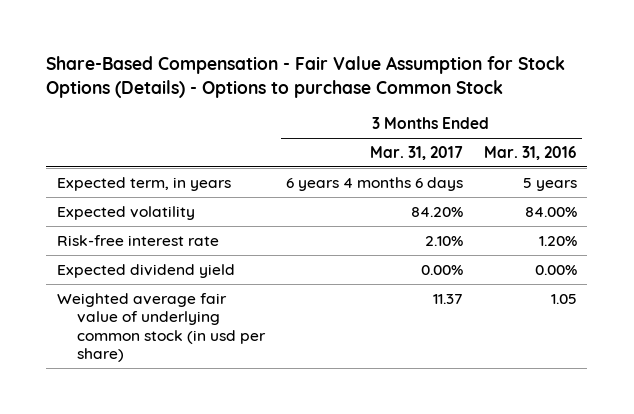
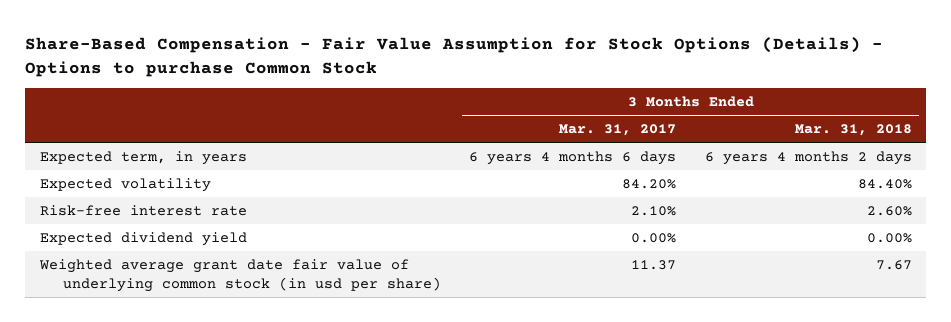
[483,145,577,160] Mar. 31, 2016 -> none
none -> [794,124,912,137] Mar. 31, 2018
[56,292,266,362] Weighted average fair value of underlying common stock (in usd per share) -> [38,259,442,292] Weighted average grant date fair value of underlying common stock (in usd per share)

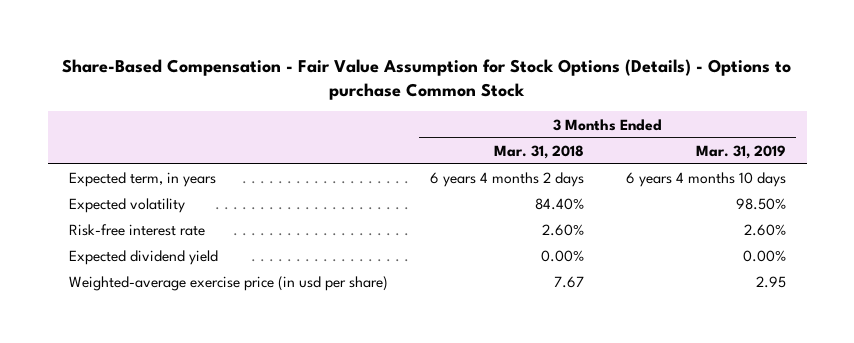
[559,124,677,137] Mar. 31, 2017 -> none
none -> [695,144,786,159] Mar. 31, 2019
[38,259,442,292] Weighted average grant date fair value of underlying common stock (in usd per share) -> [68,276,388,292] Weighted-average exercise price (in usd per share)

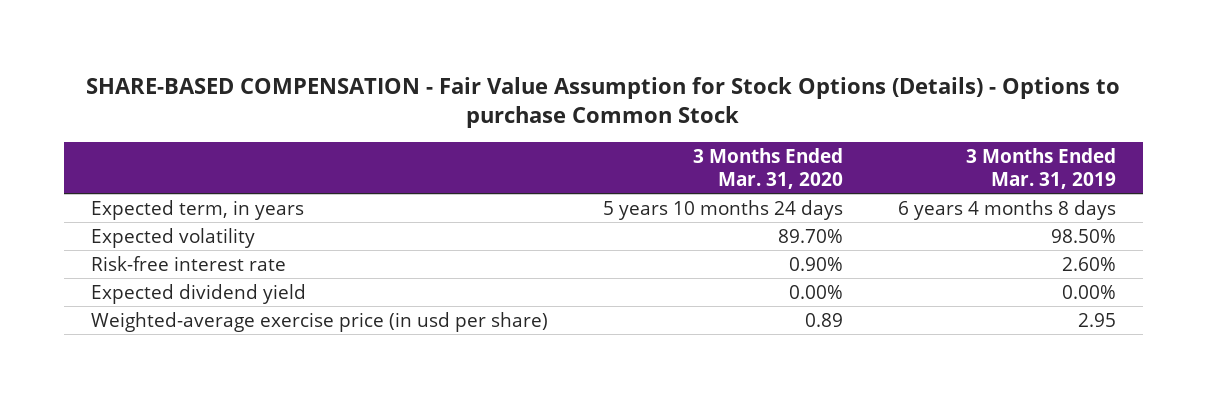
[62,58,792,100] Share-Based Compensation - Fair Value Assumption for Stock Options (Details) - Options to purchase Common Stock -> [86,76,1121,129] SHARE-BASED COMPENSATION - Fair Value Assumption for Stock Options (Details) - Options to purchase Common Stock
[493,144,584,159] Mar. 31, 2018 -> none
none -> [692,148,843,189] 3 Months Ended Mar. 31, 2020
[625,172,786,188] 6 years 4 months 10 days -> [897,199,1116,220] 6 years 4 months 8 days

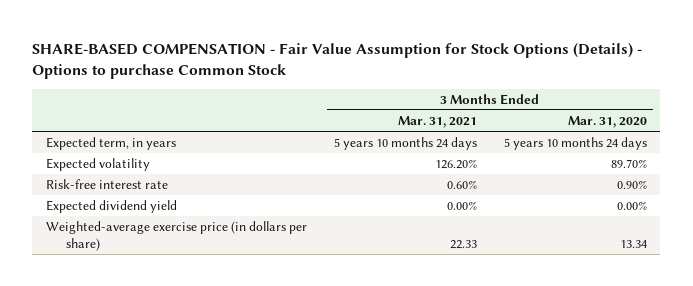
[965,148,1116,189] 3 Months Ended Mar. 31, 2019 -> none
none -> [397,115,477,128] Mar. 31, 2021
[91,311,549,332] Weighted-average exercise price (in usd per share) -> [45,221,307,251] Weighted-average exercise price (in dollars per share)
[804,312,843,327] 0.89 -> [619,239,647,248] 13.34

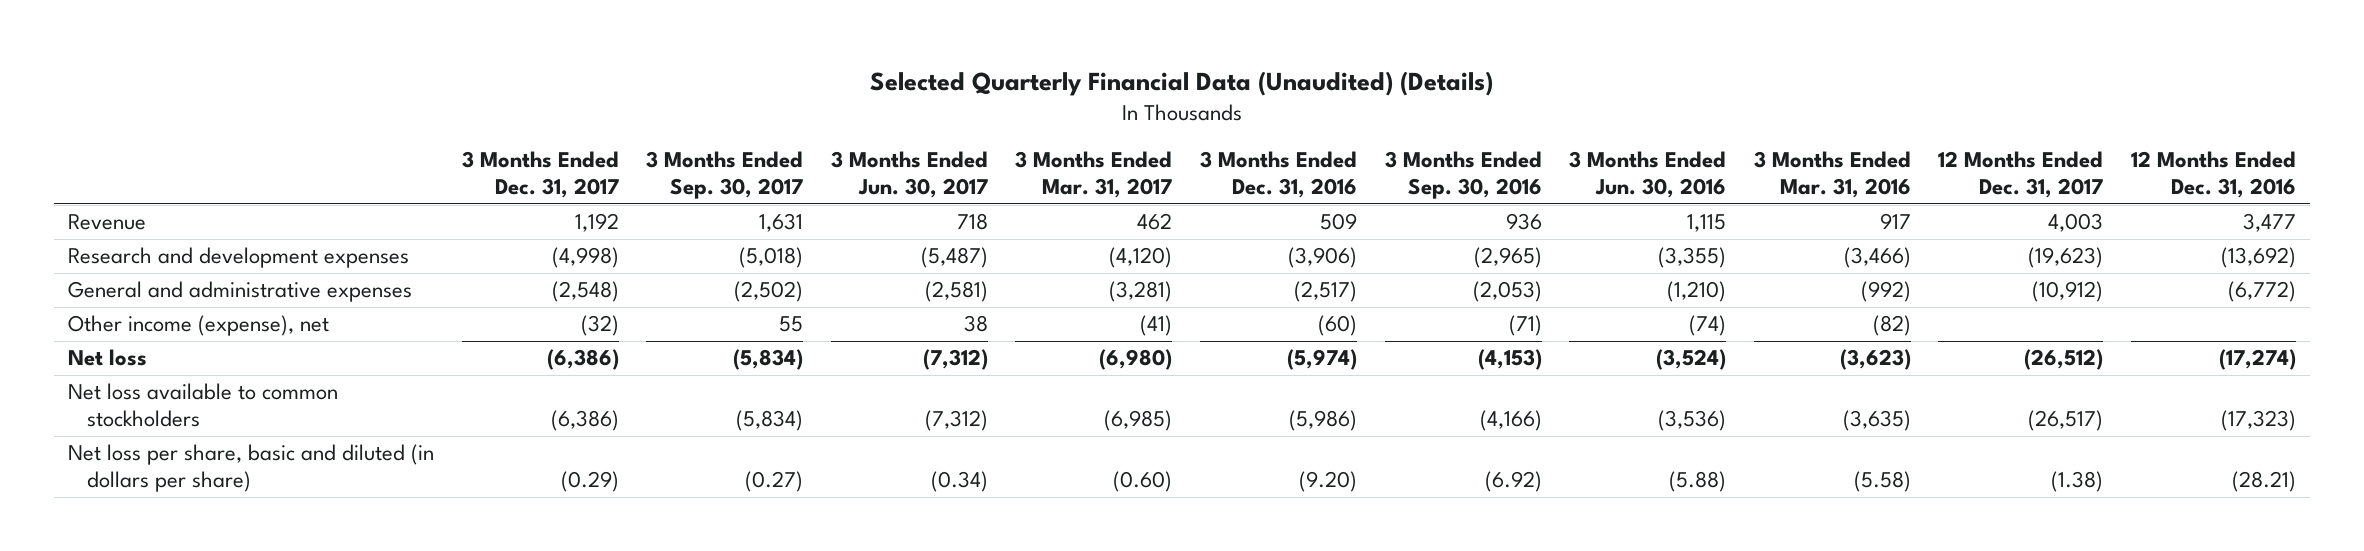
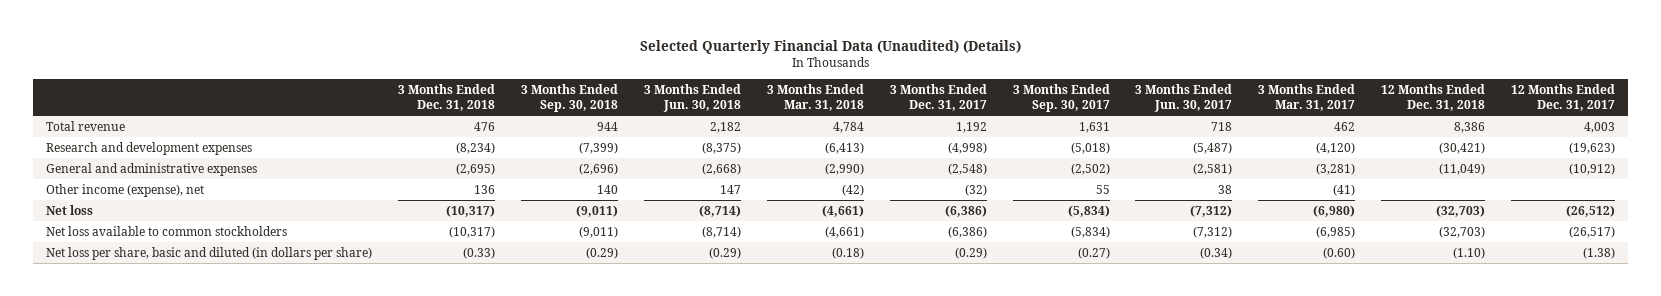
[1200,151,1358,199] 3 Months Ended Dec. 31, 2016 -> none
[1384,151,1542,200] 3 Months Ended Sep. 30, 2016 -> none
[1569,151,1727,199] 3 Months Ended Jun. 30, 2016 -> none
[1753,151,1911,199] 3 Months Ended Mar. 31, 2016 -> none
[2130,151,2296,199] 12 Months Ended Dec. 31, 2016 -> none
none -> [397,83,495,111] 3 Months Ended Dec. 31, 2018
none -> [520,83,618,112] 3 Months Ended Sep. 30, 2018
none -> [643,83,741,112] 3 Months Ended Jun. 30, 2018
none -> [766,83,864,111] 3 Months Ended Mar. 31, 2018
none -> [1381,83,1486,111] 12 Months Ended Dec. 31, 2018
[68,214,147,231] Revenue -> [45,120,125,131] Total revenue

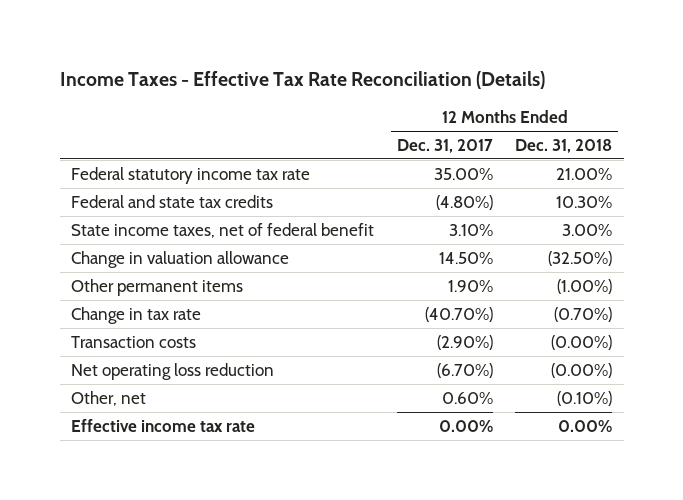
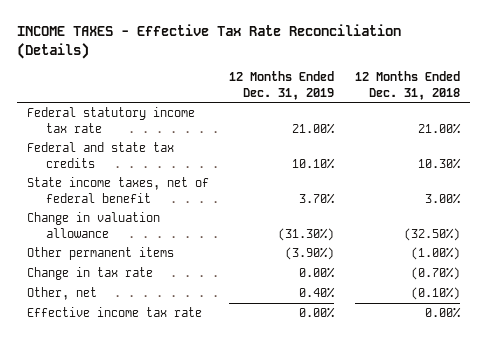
[59,71,545,90] Income Taxes - Effective Tax Rate Reconciliation (Details) -> [16,23,401,59] INCOME TAXES - Effective Tax Rate Reconciliation (Details)
[396,139,493,154] Dec. 31, 2017 -> none
none -> [229,71,335,100] 12 Months Ended Dec. 31, 2019
[71,335,197,348] Transaction costs -> none
[71,362,275,380] Net operating loss reduction -> none

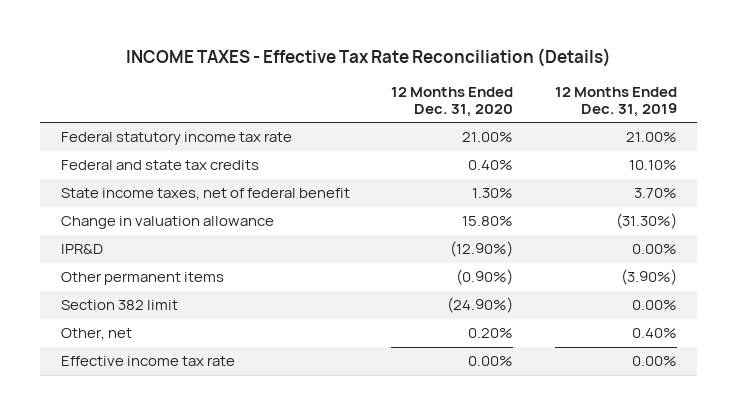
[354,71,460,100] 12 Months Ended Dec. 31, 2018 -> none
none -> [391,86,514,118] 12 Months Ended Dec. 31, 2020
none -> [60,244,103,255] IPR&D
[27,267,154,281] Change in tax rate -> none
none -> [60,300,178,311] Section 382 limit

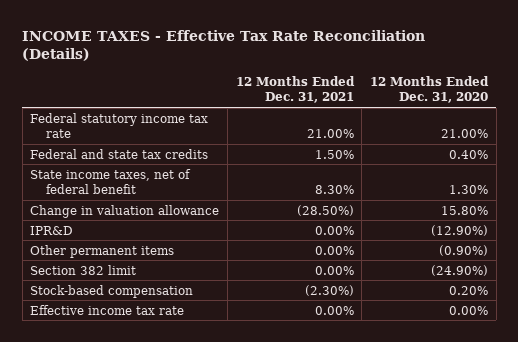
[554,86,677,118] 12 Months Ended Dec. 31, 2019 -> none
none -> [235,75,355,104] 12 Months Ended Dec. 31, 2021
[60,328,132,341] Other, net -> none
none -> [30,284,194,298] Stock-based compensation

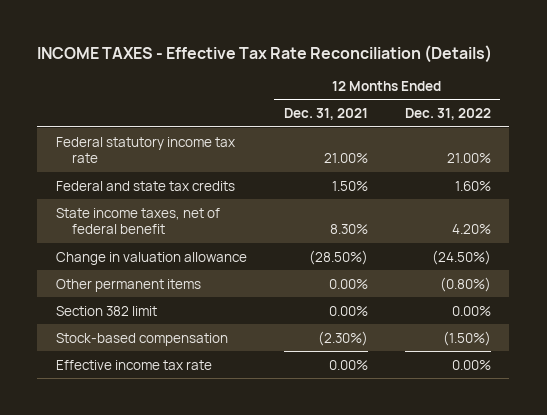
[369,75,489,104] 12 Months Ended Dec. 31, 2020 -> none
none -> [404,108,491,121] Dec. 31, 2022
[30,225,74,235] IPR&D -> none

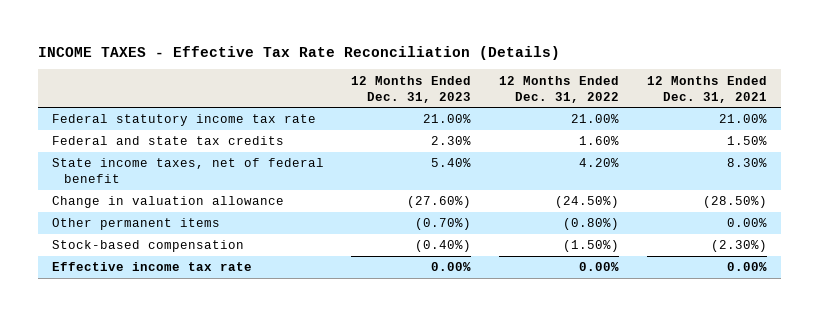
none -> [351,75,472,103] 12 Months Ended Dec. 31, 2023
[55,305,157,316] Section 382 limit -> none

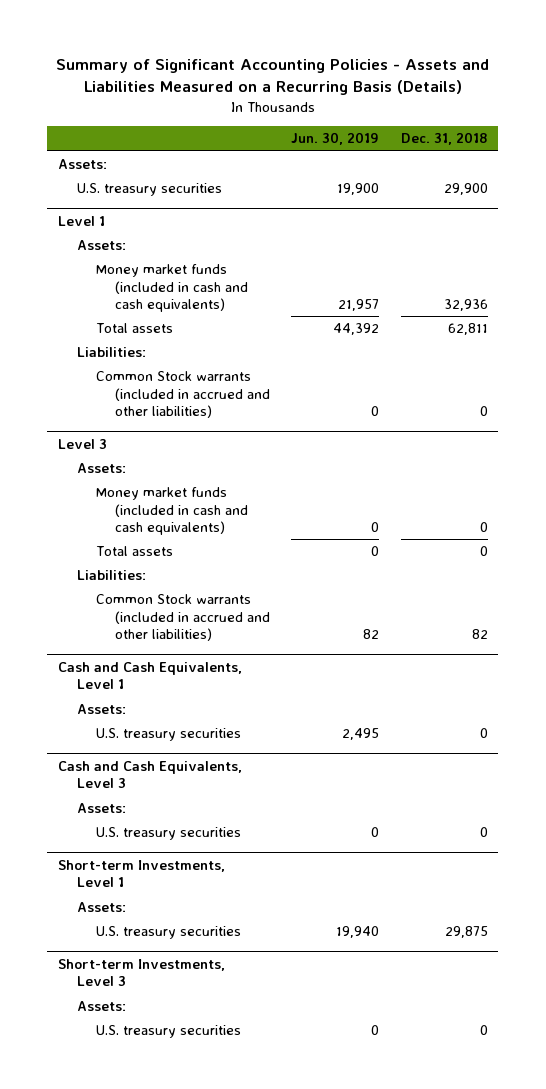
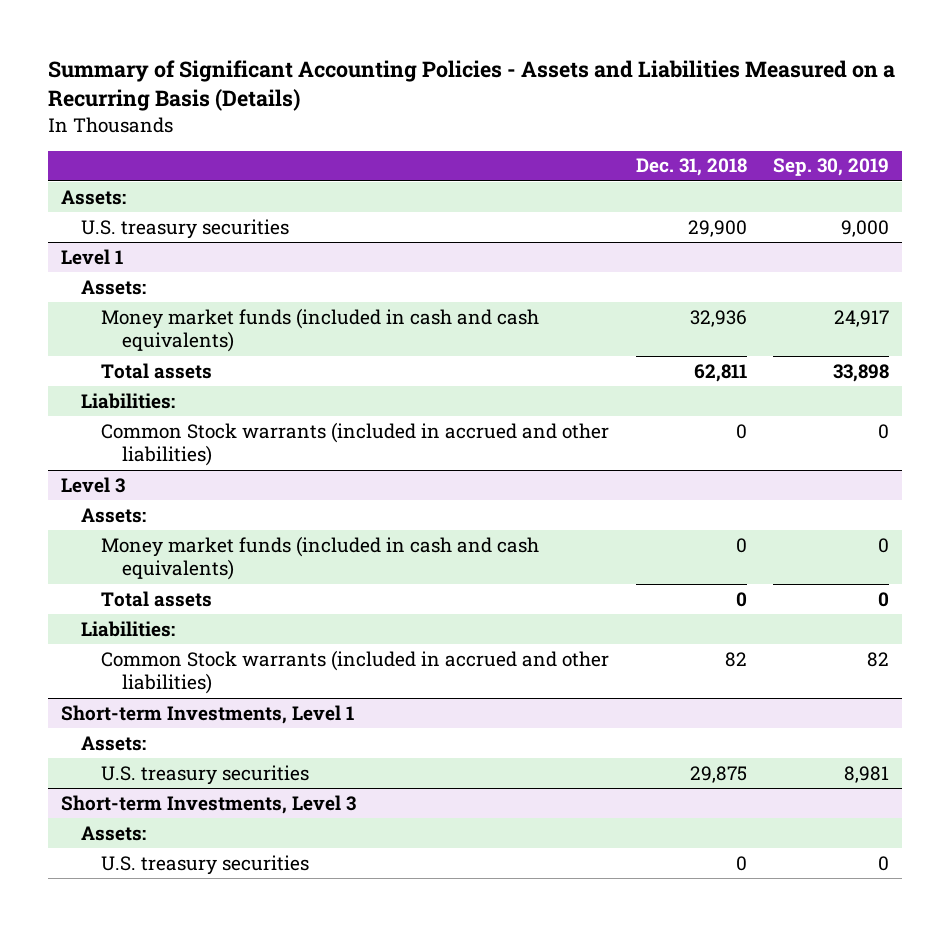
[291,132,380,146] Jun. 30, 2019 -> none
none -> [772,158,889,177] Sep. 30, 2019
[58,661,243,690] Cash and Cash Equivalents, Level 1 -> none
[77,704,127,715] Assets: -> none
[95,728,241,742] U.S. treasury securities -> none
[58,760,243,789] Cash and Cash Equivalents, Level 3 -> none
[77,803,127,814] Assets: -> none
[95,827,241,841] U.S. treasury securities -> none

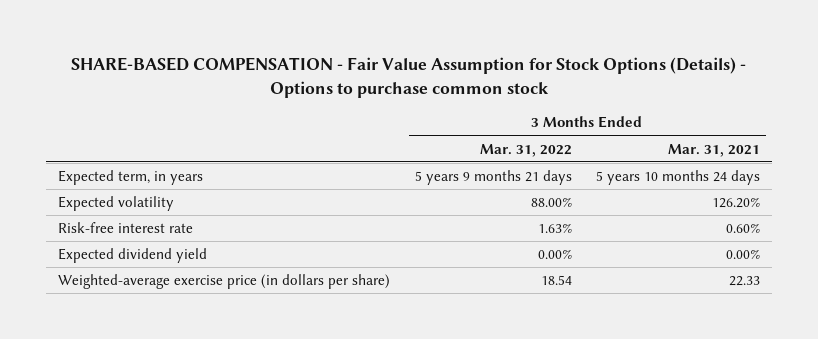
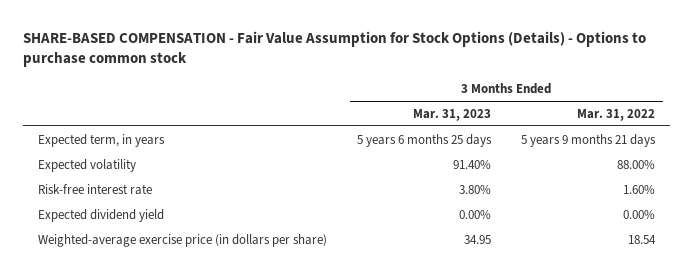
[667,143,760,157] Mar. 31, 2021 -> none
none -> [413,108,492,121] Mar. 31, 2023
[537,223,572,234] 1.63% -> [623,184,656,194] 1.60%

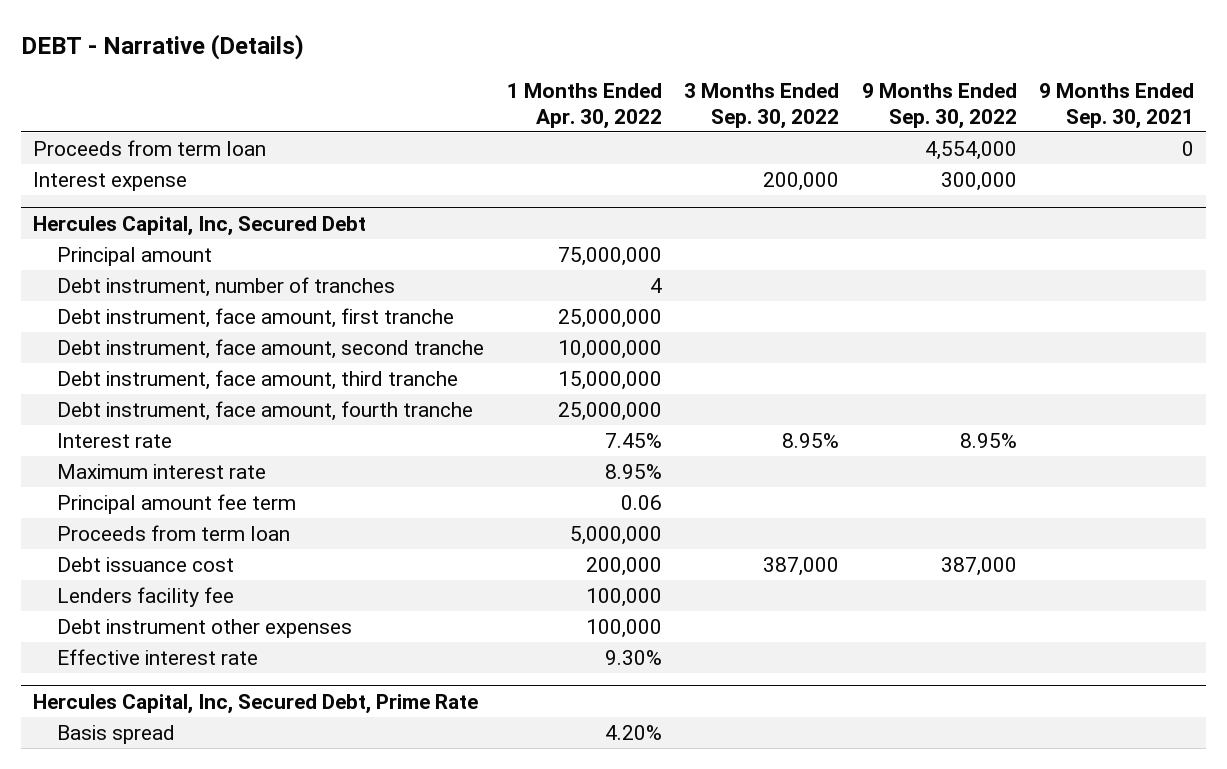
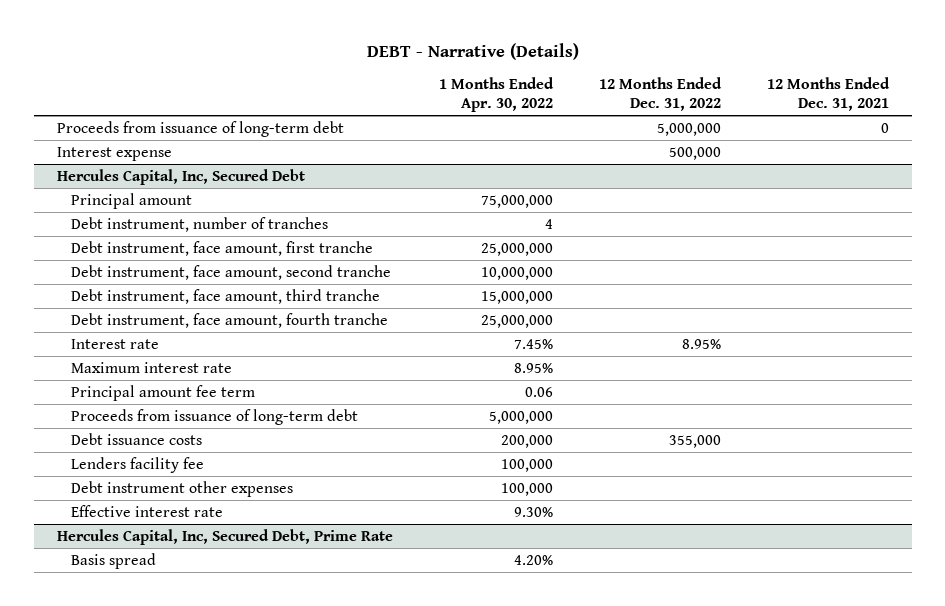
[684,82,840,129] 3 Months Ended Sep. 30, 2022 -> none
[861,82,1017,129] 9 Months Ended Sep. 30, 2022 -> none
[1039,82,1195,129] 9 Months Ended Sep. 30, 2021 -> none
none -> [598,77,722,112] 12 Months Ended Dec. 31, 2022
none -> [766,77,890,112] 12 Months Ended Dec. 31, 2021
[32,140,266,157] Proceeds from term loan -> [56,120,344,137] Proceeds from issuance of long-term debt
[57,525,291,542] Proceeds from term loan -> [70,408,358,425] Proceeds from issuance of long-term debt
[57,557,235,573] Debt issuance cost -> [70,432,202,445] Debt issuance costs

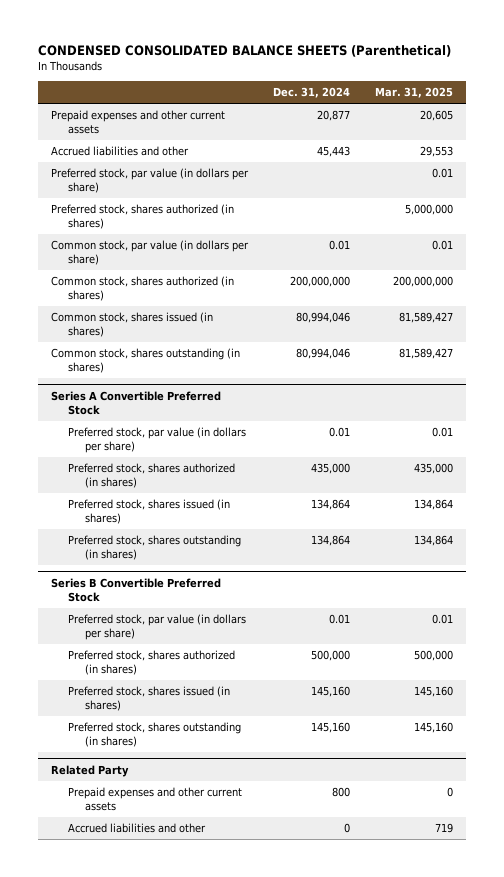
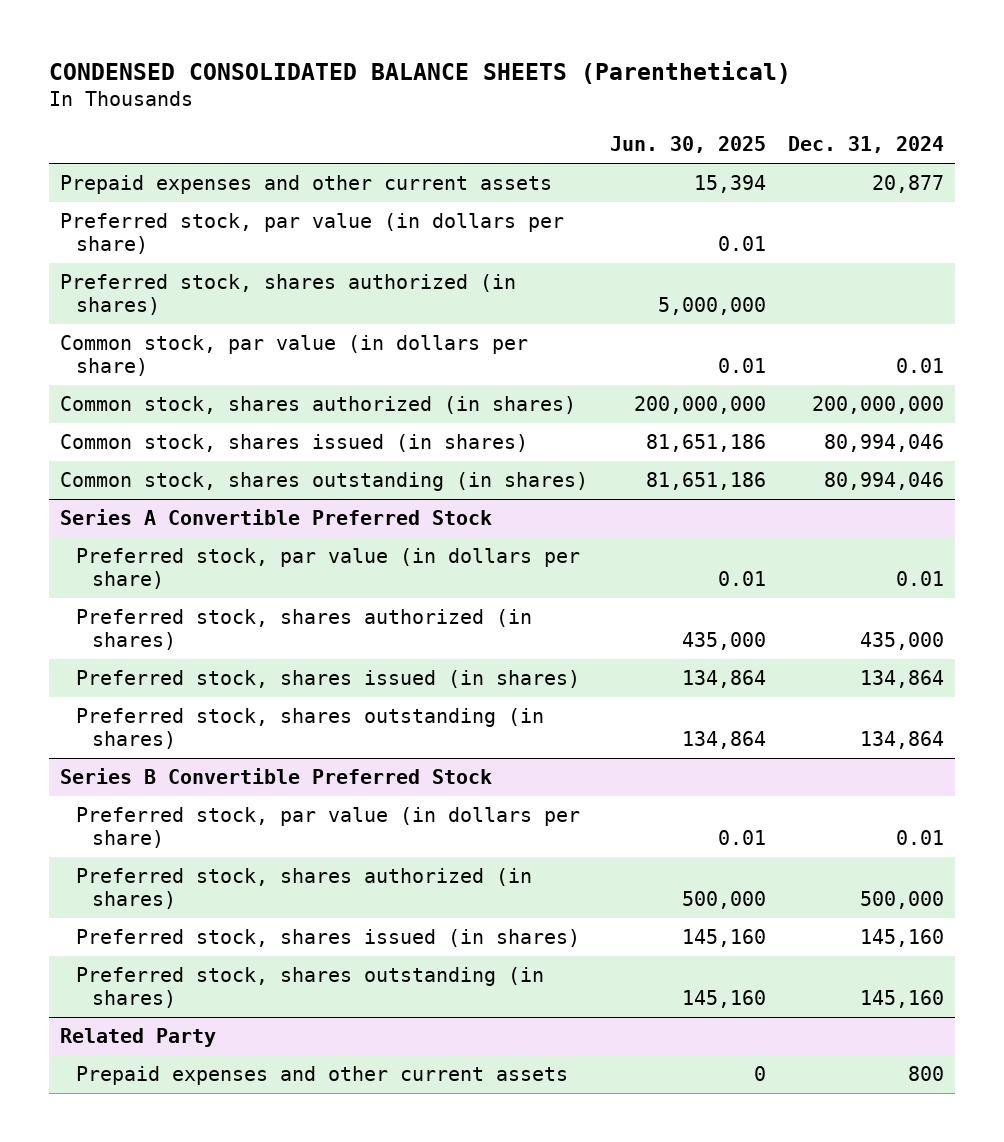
[375,87,454,99] Mar. 31, 2025 -> none
none -> [610,136,767,154] Jun. 30, 2025
[50,146,189,157] Accrued liabilities and other -> none
[67,823,206,834] Accrued liabilities and other -> none

